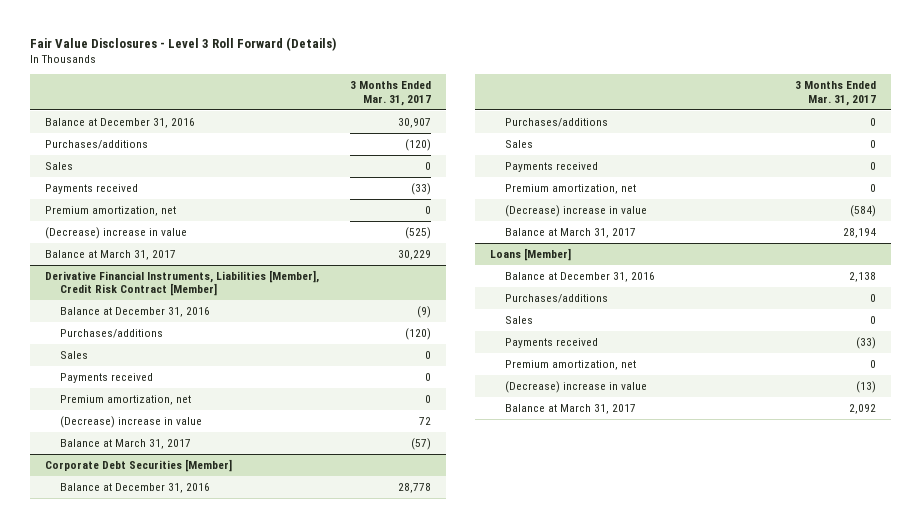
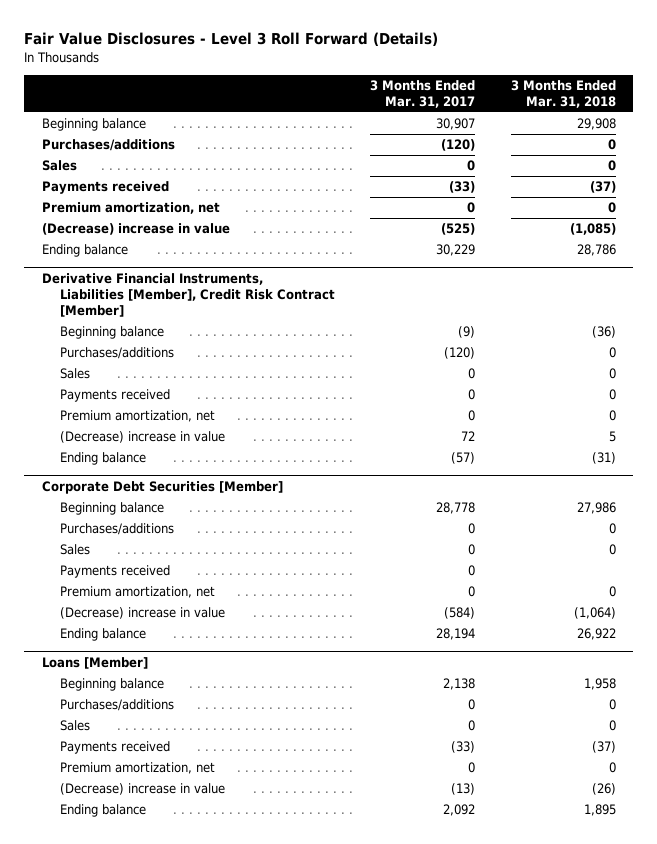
none -> [510,80,616,109] 3 Months Ended Mar. 31, 2018
[45,118,196,129] Balance at December 31, 2016 -> [41,118,146,132] Beginning balance
[45,250,177,261] Balance at March 31, 2017 -> [41,244,128,258] Ending balance
[60,307,211,318] Balance at December 31, 2016 -> [60,326,165,340] Beginning balance
[60,439,192,450] Balance at March 31, 2017 -> [60,452,147,466] Ending balance
[60,483,211,494] Balance at December 31, 2016 -> [60,502,165,516] Beginning balance
[505,228,637,239] Balance at March 31, 2017 -> [60,628,147,642] Ending balance
[505,272,656,283] Balance at December 31, 2016 -> [60,678,165,692] Beginning balance
[505,404,637,415] Balance at March 31, 2017 -> [60,804,147,818] Ending balance

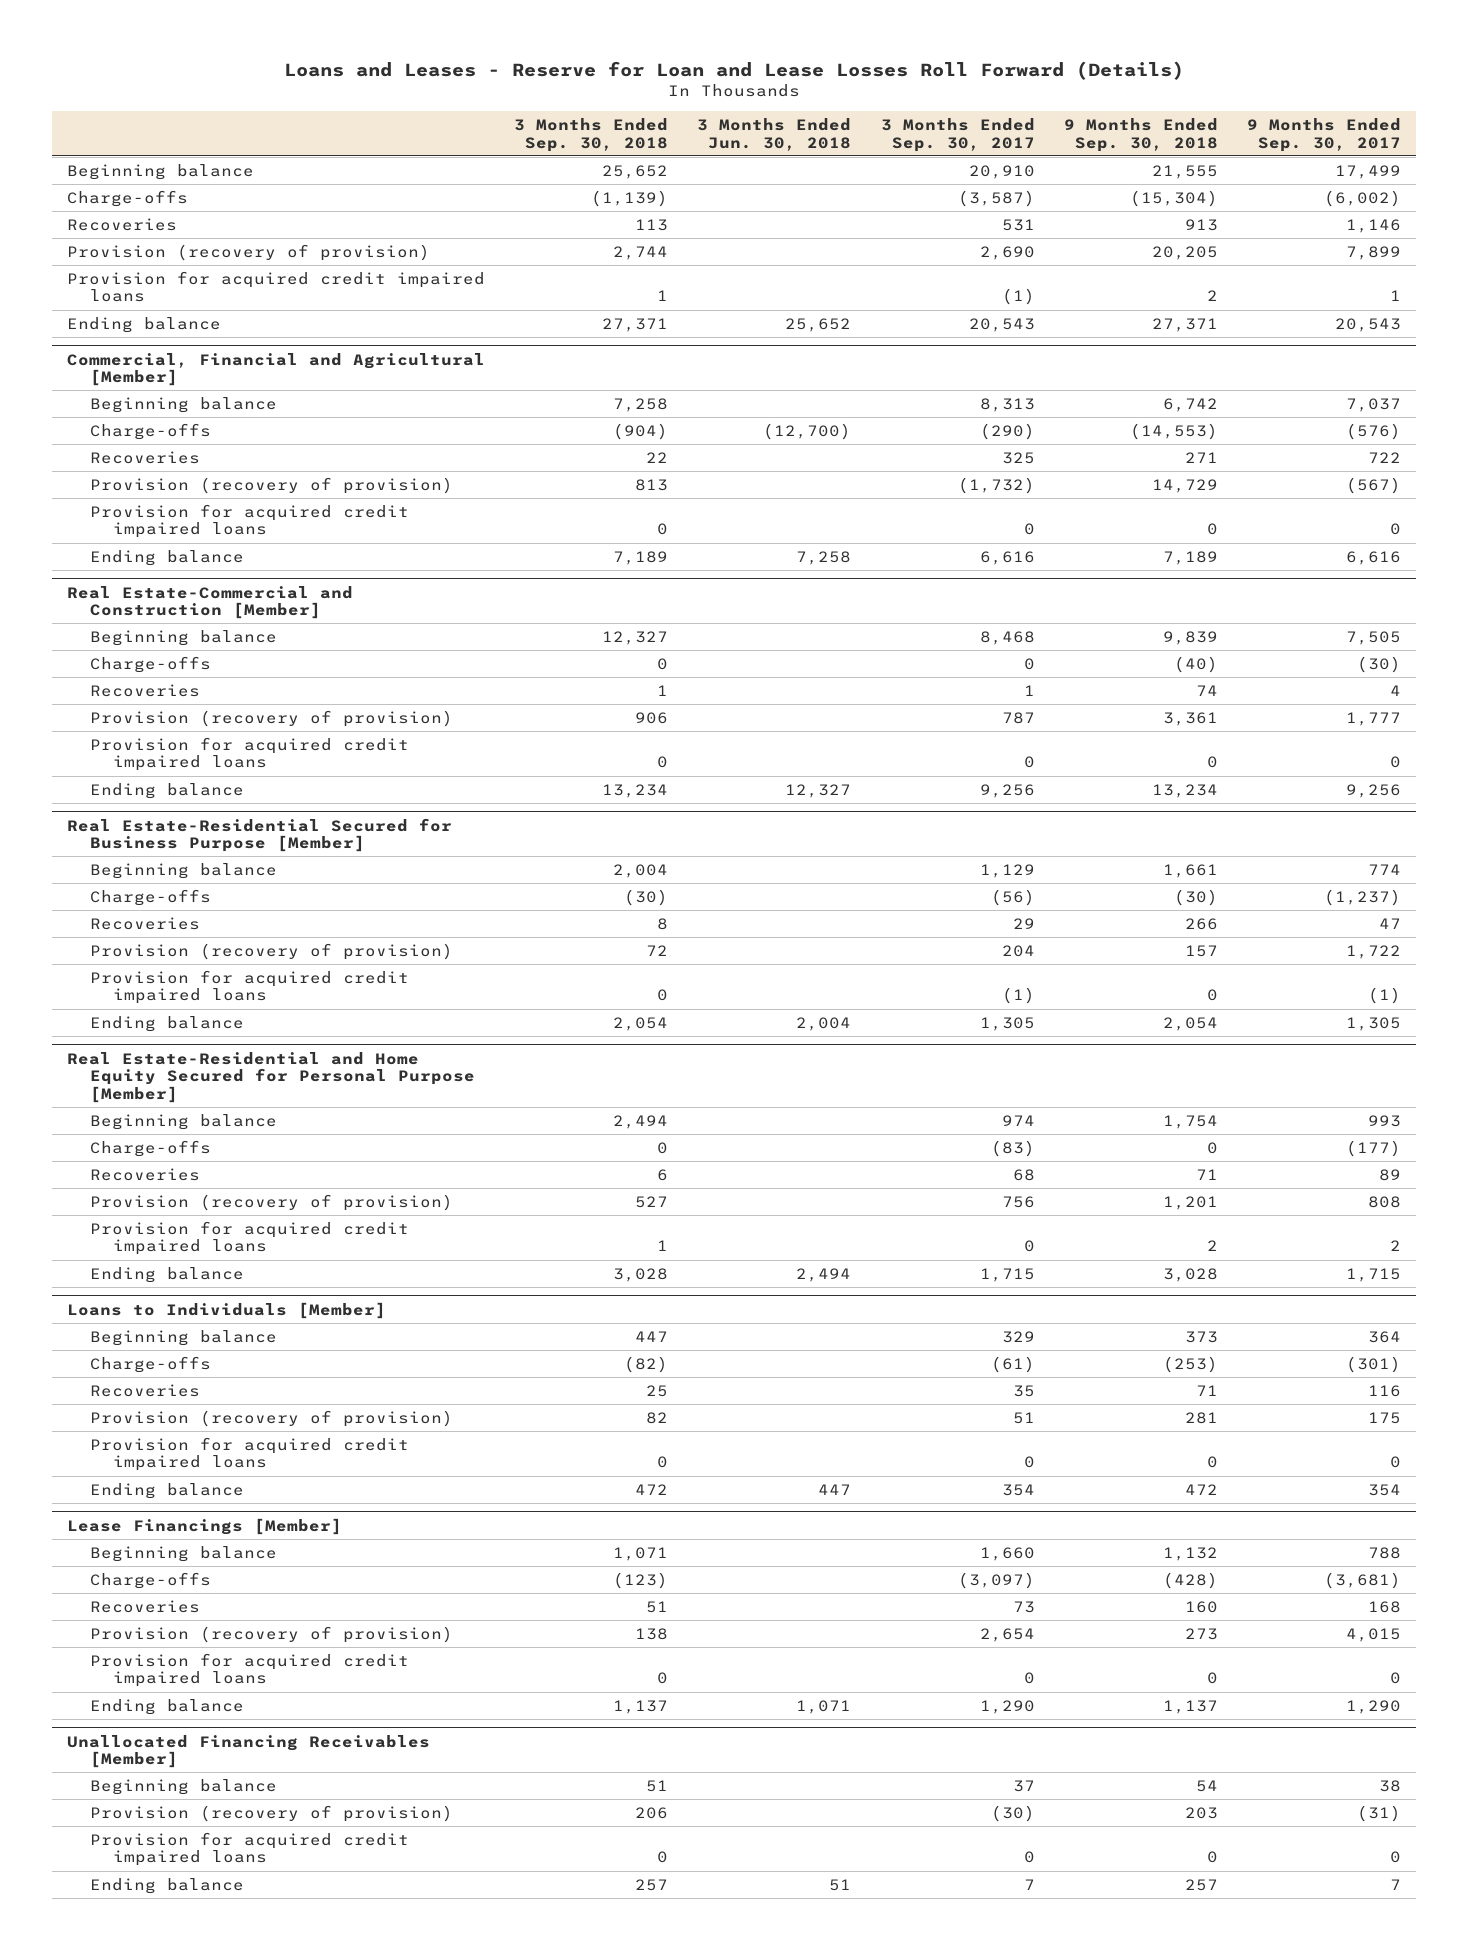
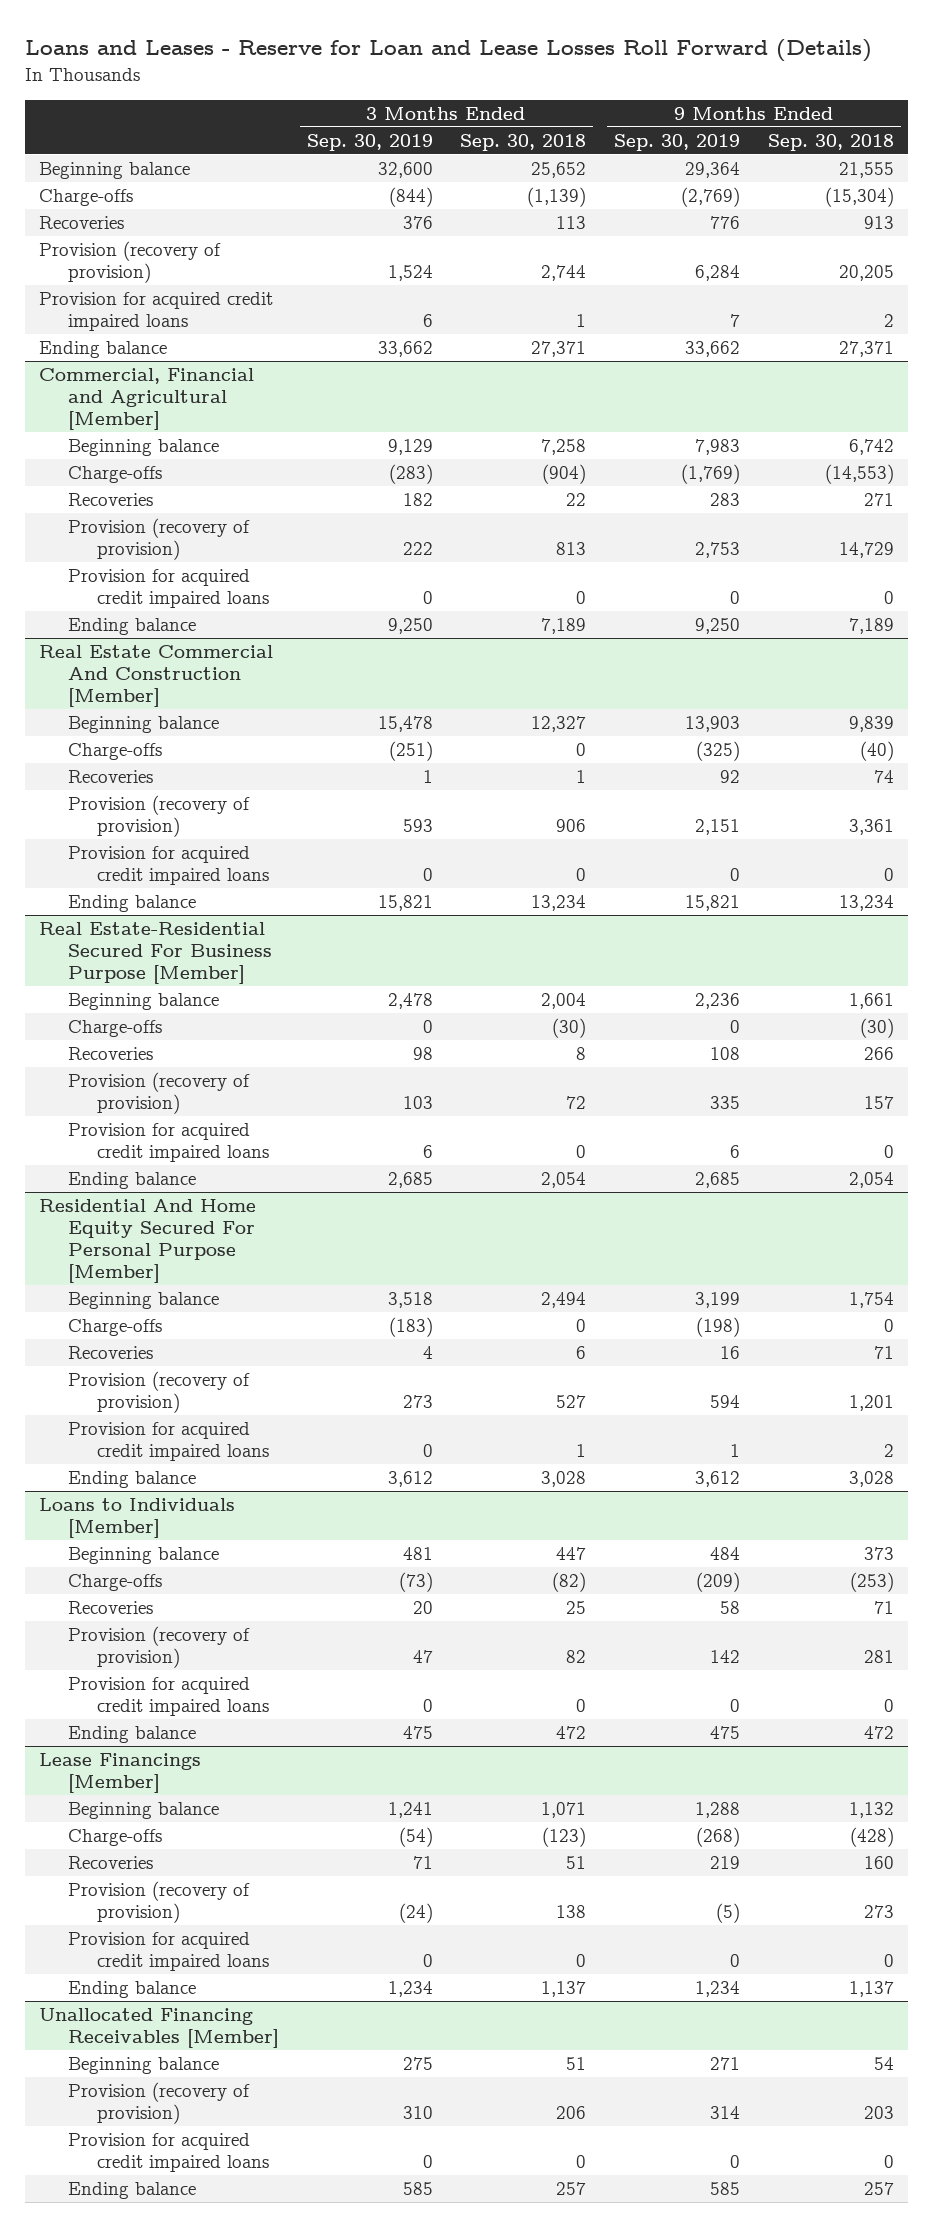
[697,118,852,151] 3 Months Ended Jun. 30, 2018 -> none
[880,118,1035,152] 3 Months Ended Sep. 30, 2017 -> none
[1246,118,1401,152] 9 Months Ended Sep. 30, 2017 -> none
none -> [306,133,433,151] Sep. 30, 2019
none -> [614,133,741,151] Sep. 30, 2019
[67,585,354,620] Real Estate-Commercial and Construction [Member] -> [39,645,274,708] Real Estate Commercial And Construction [Member]
[67,817,453,853] Real Estate-Residential Secured for Business Purpose [Member] -> [39,922,272,985] Real Estate-Residential Secured For Business Purpose [Member]
[67,1051,475,1103] Real Estate-Residential and Home Equity Secured for Personal Purpose [Member] -> [39,1199,257,1284] Residential And Home Equity Secured For Personal Purpose [Member]

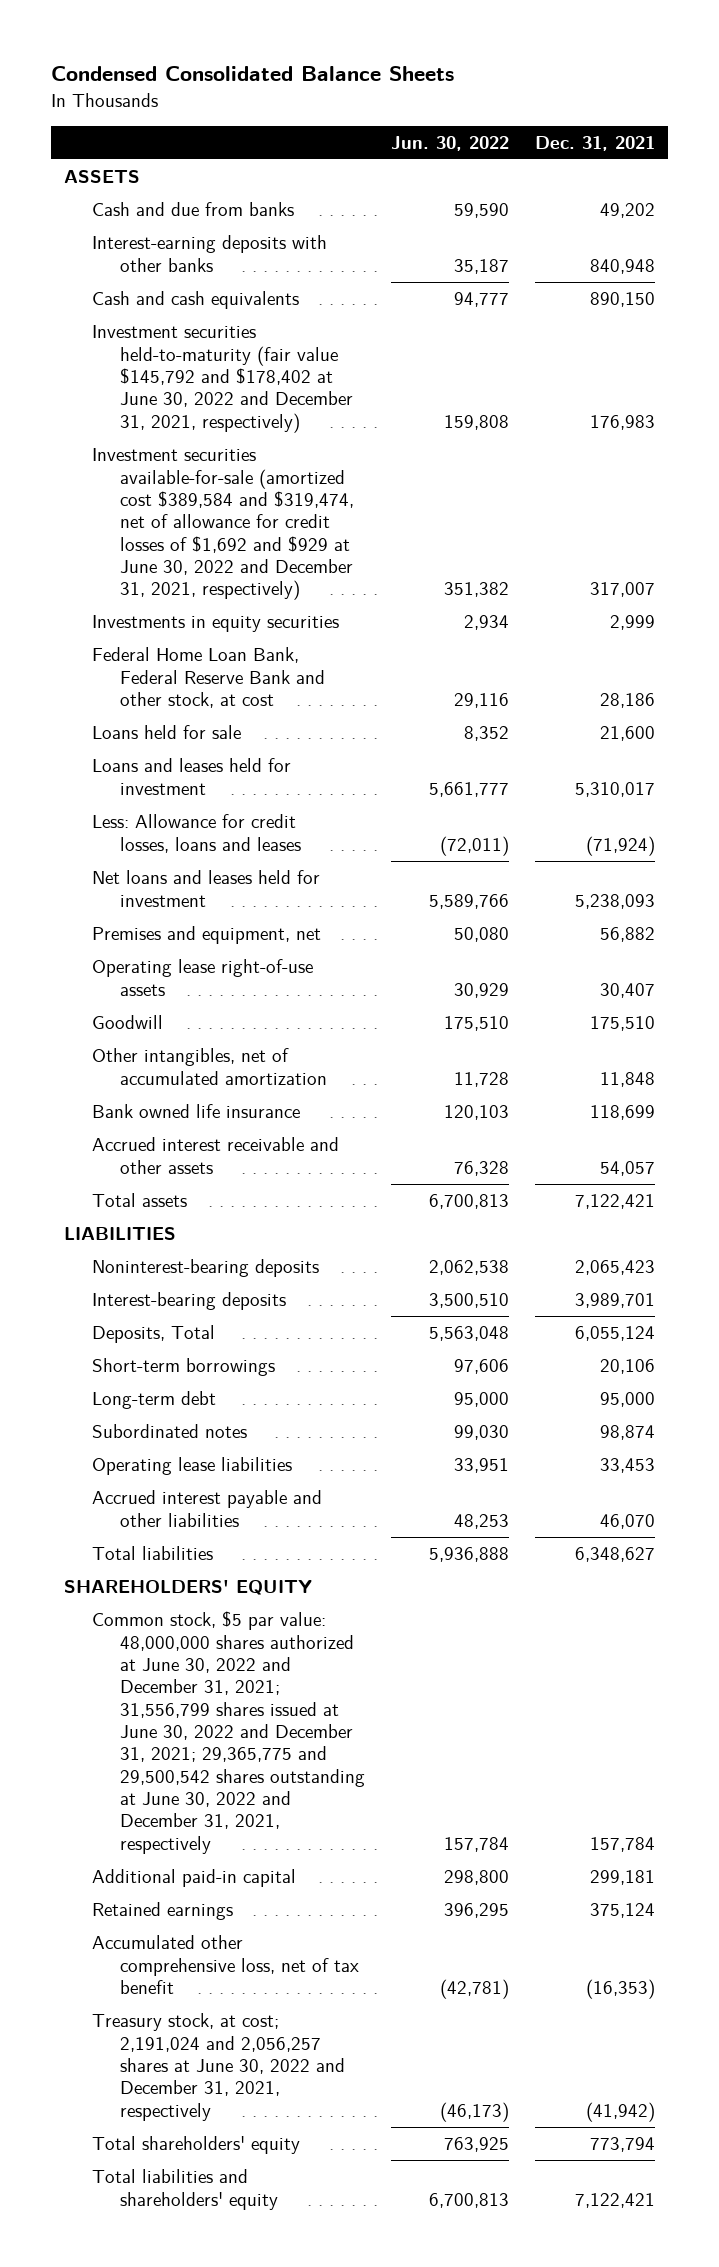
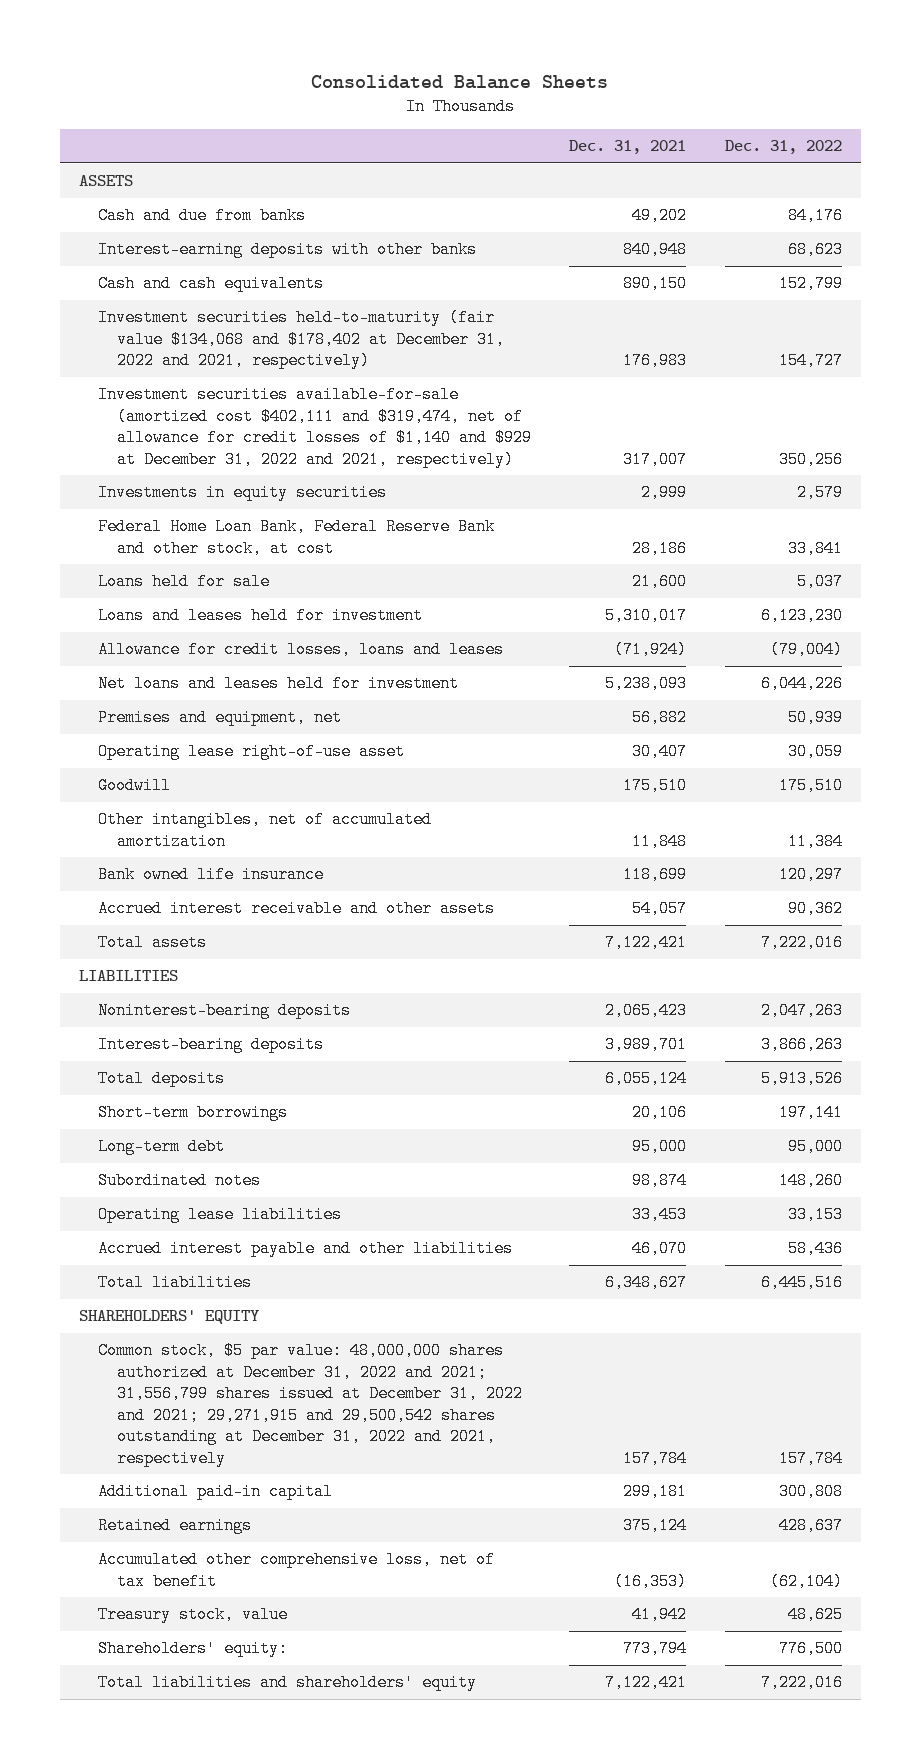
[51,65,455,81] Condensed Consolidated Balance Sheets -> [311,74,609,89] Consolidated Balance Sheets
[391,135,510,151] Jun. 30, 2022 -> none
none -> [724,140,842,155] Dec. 31, 2022
[92,325,354,433] Investment securities held-to-maturity (fair value $145,792 and $178,402 at June 30, 2022 and December 31, 2021, respectively) -> [98,309,505,370] Investment securities held-to-maturity (fair value $134,068 and $178,402 at December 31, 2022 and 2021, respectively)
[92,448,355,601] Investment securities available-for-sale (amortized cost $389,584 and $319,474, net of allowance for credit losses of $1,692 and $929 at June 30, 2022 and December 31, 2021, respectively) -> [98,386,532,468] Investment securities available-for-sale (amortized cost $402,111 and $319,474, net of allowance for credit losses of $1,140 and $929 at December 31, 2022 and 2021, respectively)
[92,814,302,853] Less: Allowance for credit losses, loans and leases -> [98,641,505,659] Allowance for credit losses, loans and leases
[92,959,314,996] Operating lease right-of-use assets -> [98,743,406,761] Operating lease right-of-use asset
[92,1325,216,1344] Deposits, Total -> [98,1070,226,1088] Total deposits
[92,1611,366,1854] Common stock, $5 par value: 48,000,000 shares authorized at June 30, 2022 and December 31, 2021; 31,556,799 shares issued at June 30, 2022 and December 31, 2021; 29,365,775 and 29,500,542 shares outstanding at June 30, 2022 and December 31, 2021, respectively -> [98,1342,523,1467] Common stock, $5 par value: 48,000,000 shares authorized at December 31, 2022 and 2021; 31,556,799 shares issued at December 31, 2022 and 2021; 29,271,915 and 29,500,542 shares outstanding at December 31, 2022 and 2021, respectively
[92,2013,346,2121] Treasury stock, at cost; 2,191,024 and 2,056,257 shares at June 30, 2022 and December 31, 2021, respectively -> none
none -> [98,1606,289,1624] Treasury stock, value
[92,2136,301,2155] Total shareholders' equity -> [98,1640,289,1658] Shareholders' equity:

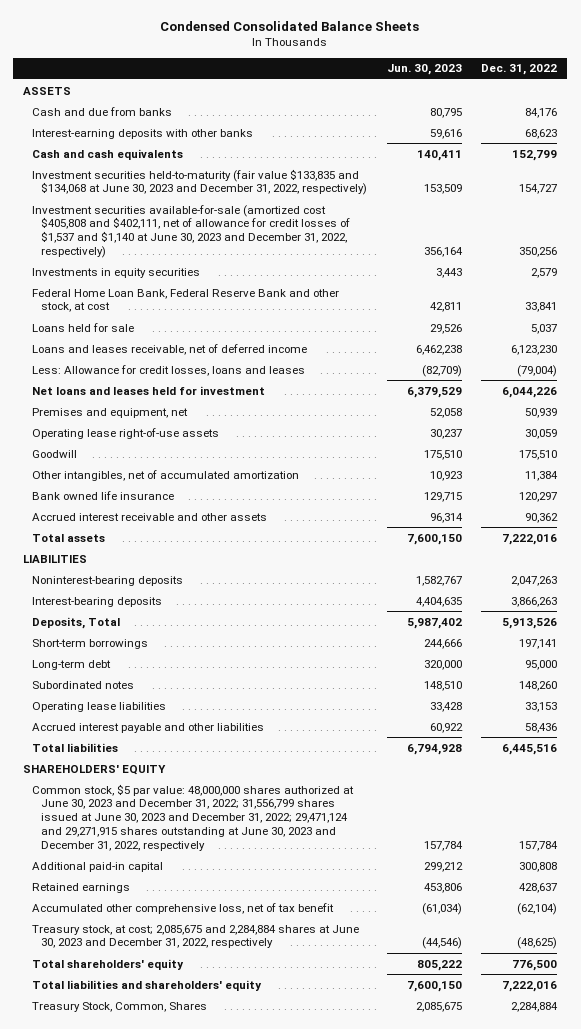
[311,74,609,89] Consolidated Balance Sheets -> [160,20,420,31] Condensed Consolidated Balance Sheets
[569,140,687,155] Dec. 31, 2021 -> none
none -> [386,64,462,76] Jun. 30, 2023
[98,309,505,370] Investment securities held-to-maturity (fair value $134,068 and $178,402 at December 31, 2022 and 2021, respectively) -> [31,168,367,196] Investment securities held-to-maturity (fair value $133,835 and $134,068 at June 30, 2023 and December 31, 2022, respectively)
[98,386,532,468] Investment securities available-for-sale (amortized cost $402,111 and $319,474, net of allowance for credit losses of $1,140 and $929 at December 31, 2022 and 2021, respectively) -> [31,204,350,258] Investment securities available-for-sale (amortized cost $405,808 and $402,111, net of allowance for credit losses of $1,537 and $1,140 at June 30, 2023 and December 31, 2022, respectively)
[98,607,424,625] Loans and leases held for investment -> [31,343,307,355] Loans and leases receivable, net of deferred income
[98,641,505,659] Allowance for credit losses, loans and leases -> [31,364,305,376] Less: Allowance for credit losses, loans and leases
[98,743,406,761] Operating lease right-of-use asset -> [31,427,219,439] Operating lease right-of-use assets
[98,1070,226,1088] Total deposits -> [31,616,120,629] Deposits, Total
[98,1342,523,1467] Common stock, $5 par value: 48,000,000 shares authorized at December 31, 2022 and 2021; 31,556,799 shares issued at December 31, 2022 and 2021; 29,271,915 and 29,500,542 shares outstanding at December 31, 2022 and 2021, respectively -> [31,783,354,851] Common stock, $5 par value: 48,000,000 shares authorized at June 30, 2023 and December 31, 2022; 31,556,799 shares issued at June 30, 2023 and December 31, 2022; 29,471,124 and 29,271,915 shares outstanding at June 30, 2023 and December 31, 2022, respectively
[98,1606,289,1624] Treasury stock, value -> none
none -> [31,924,359,949] Treasury stock, at cost; 2,085,675 and 2,284,884 shares at June 30, 2023 and December 31, 2022, respectively
[98,1640,289,1658] Shareholders' equity: -> [31,958,184,970] Total shareholders' equity
none -> [31,1001,207,1012] Treasury Stock, Common, Shares

